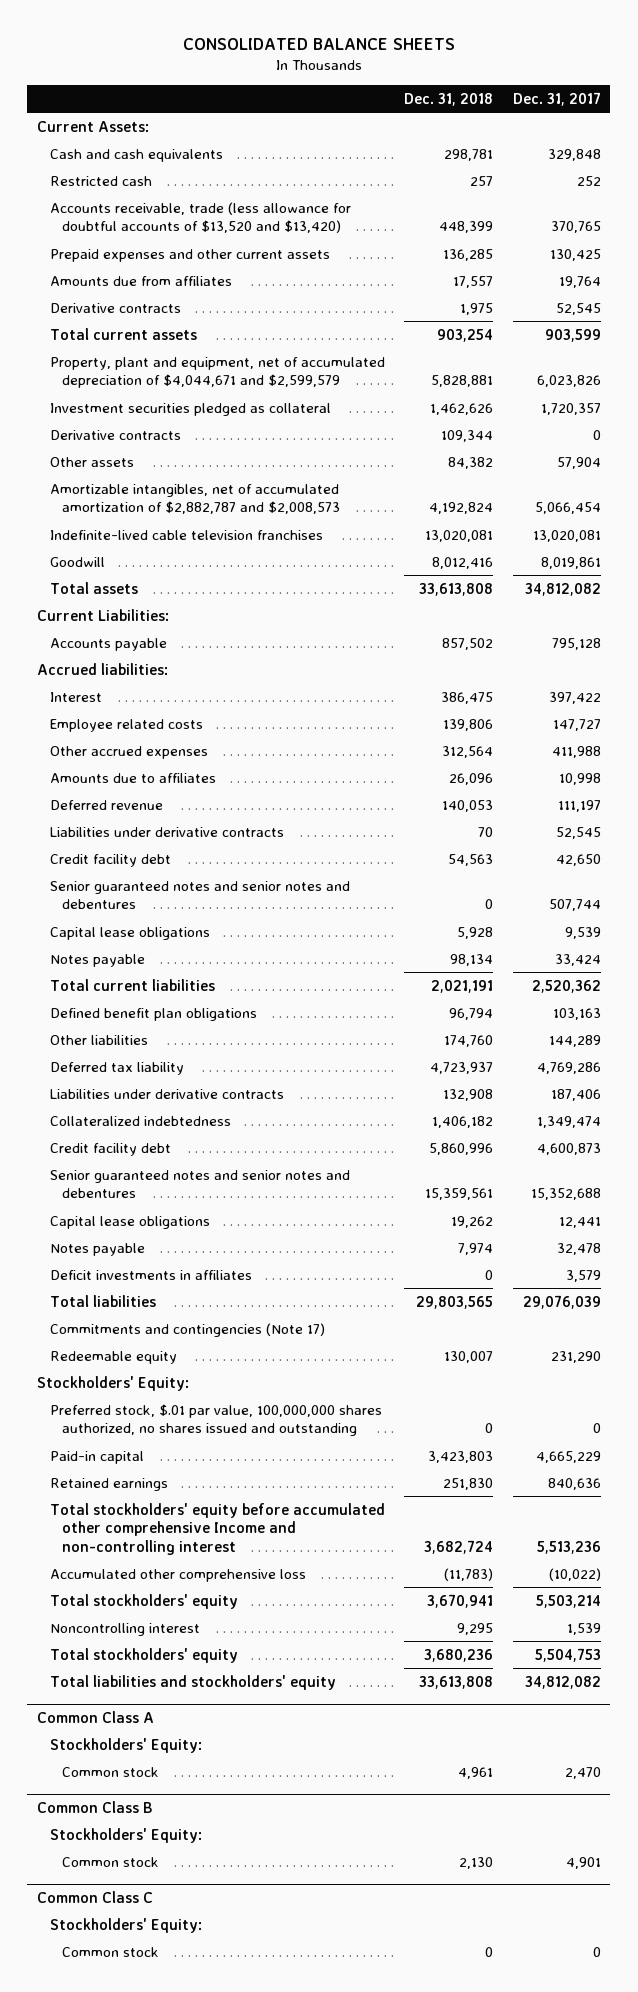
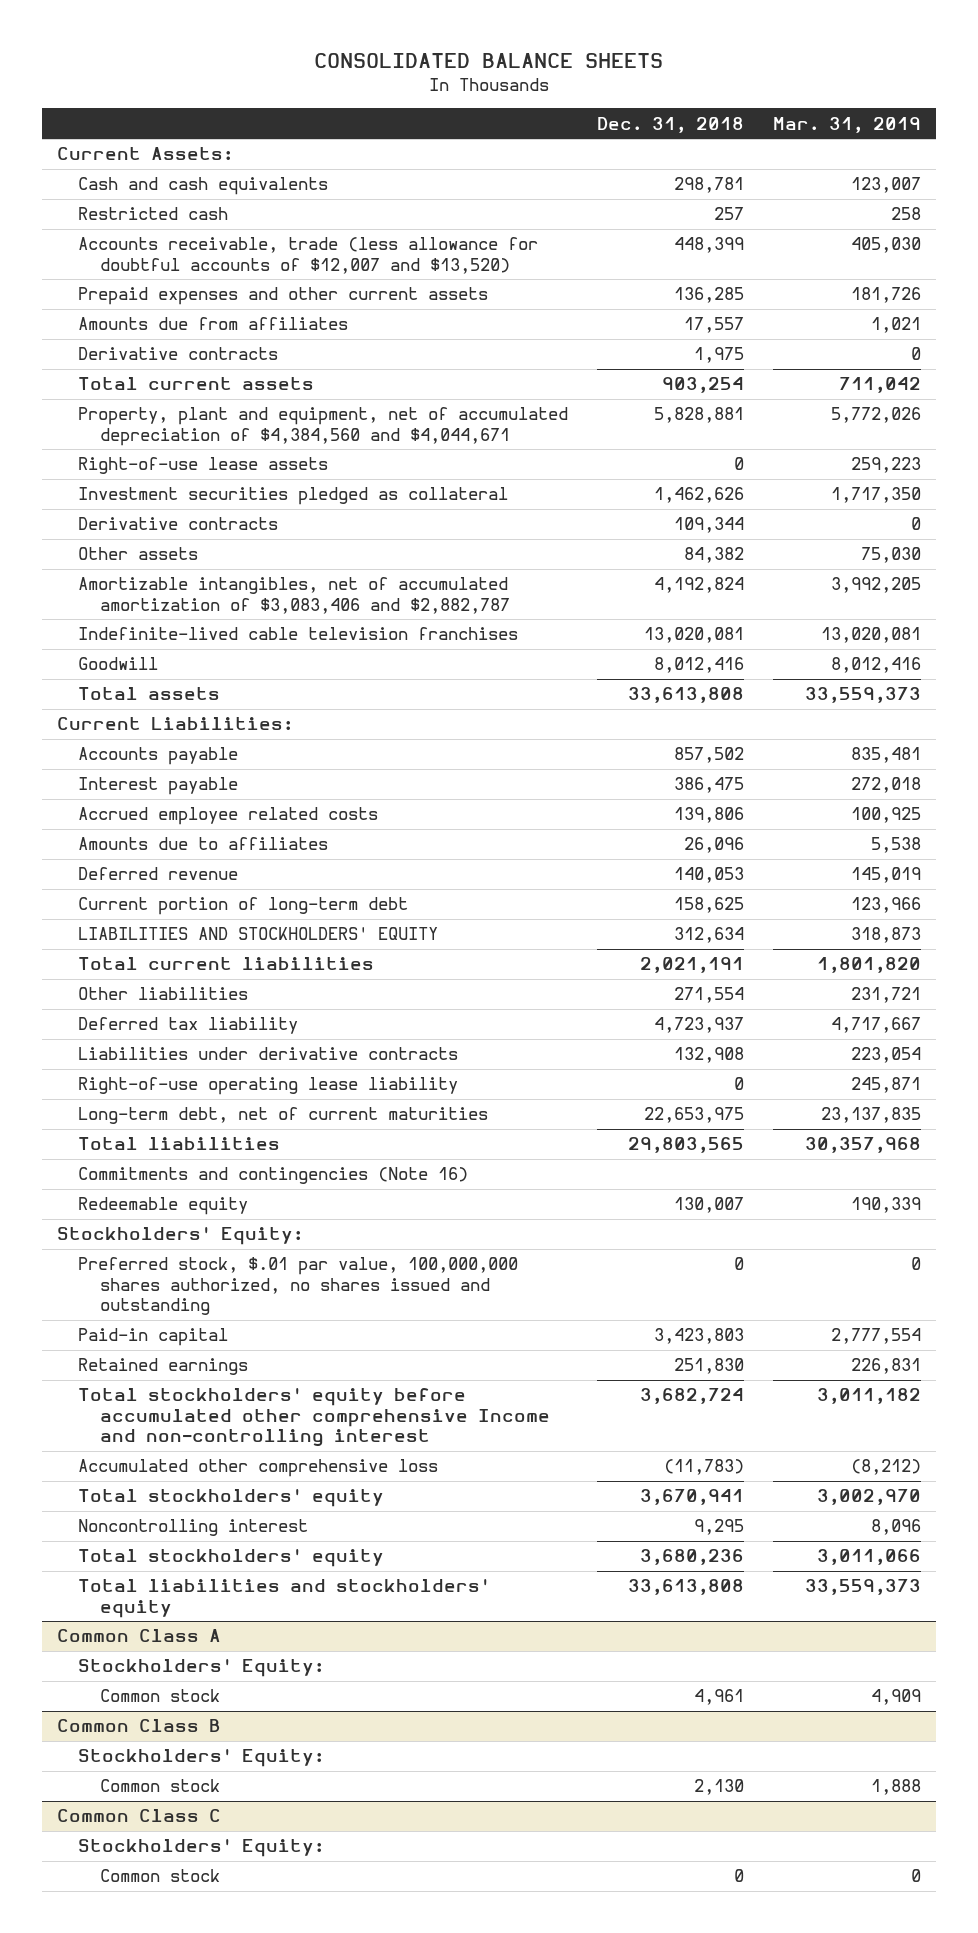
[512,91,601,106] Dec. 31, 2017 -> none
none -> [773,116,922,133] Mar. 31, 2019
[49,201,351,234] Accounts receivable, trade (less allowance for doubtful accounts of $13,520 and $13,420) -> [78,237,539,274] Accounts receivable, trade (less allowance for doubtful accounts of $12,007 and $13,520)
[49,356,385,389] Property, plant and equipment, net of accumulated depreciation of $4,044,671 and $2,599,579 -> [78,407,569,446] Property, plant and equipment, net of accumulated depreciation of $4,384,560 and $4,044,671
none -> [78,457,329,475] Right-of-use lease assets
[49,483,341,515] Amortizable intangibles, net of accumulated amortization of $2,882,787 and $2,008,573 -> [78,577,510,614] Amortizable intangibles, net of accumulated amortization of $3,083,406 and $2,882,787
[37,662,169,675] Accrued liabilities: -> none
[49,745,208,759] Other accrued expenses -> none
[49,691,102,702] Interest -> [78,777,239,796] Interest payable
[49,718,203,732] Employee related costs -> [78,807,379,826] Accrued employee related costs
[49,826,284,837] Liabilities under derivative contracts -> none
[49,853,171,867] Credit facility debt -> none
[49,880,350,910] Senior guaranteed notes and senior notes and debentures -> none
[49,926,210,940] Capital lease obligations -> none
[49,953,145,967] Notes payable -> none
none -> [78,897,409,916] Current portion of long-term debt
none -> [78,927,439,941] LIABILITIES AND STOCKHOLDERS' EQUITY
[49,1007,257,1021] Defined benefit plan obligations -> none
[444,1034,494,1047] 174,760 -> [674,987,745,1004] 271,554
[49,1115,231,1126] Collateralized indebtedness -> none
[49,1142,171,1156] Credit facility debt -> none
[49,1169,350,1199] Senior guaranteed notes and senior notes and debentures -> none
[49,1215,210,1229] Capital lease obligations -> none
[49,1242,145,1256] Notes payable -> none
[49,1269,252,1280] Deficit investments in affiliates -> none
none -> [78,1077,459,1096] Right-of-use operating lease liability
none -> [78,1107,489,1125] Long-term debt, net of current maturities
[49,1322,325,1337] Commitments and contingencies (Note 17) -> [78,1167,469,1185] Commitments and contingencies (Note 16)

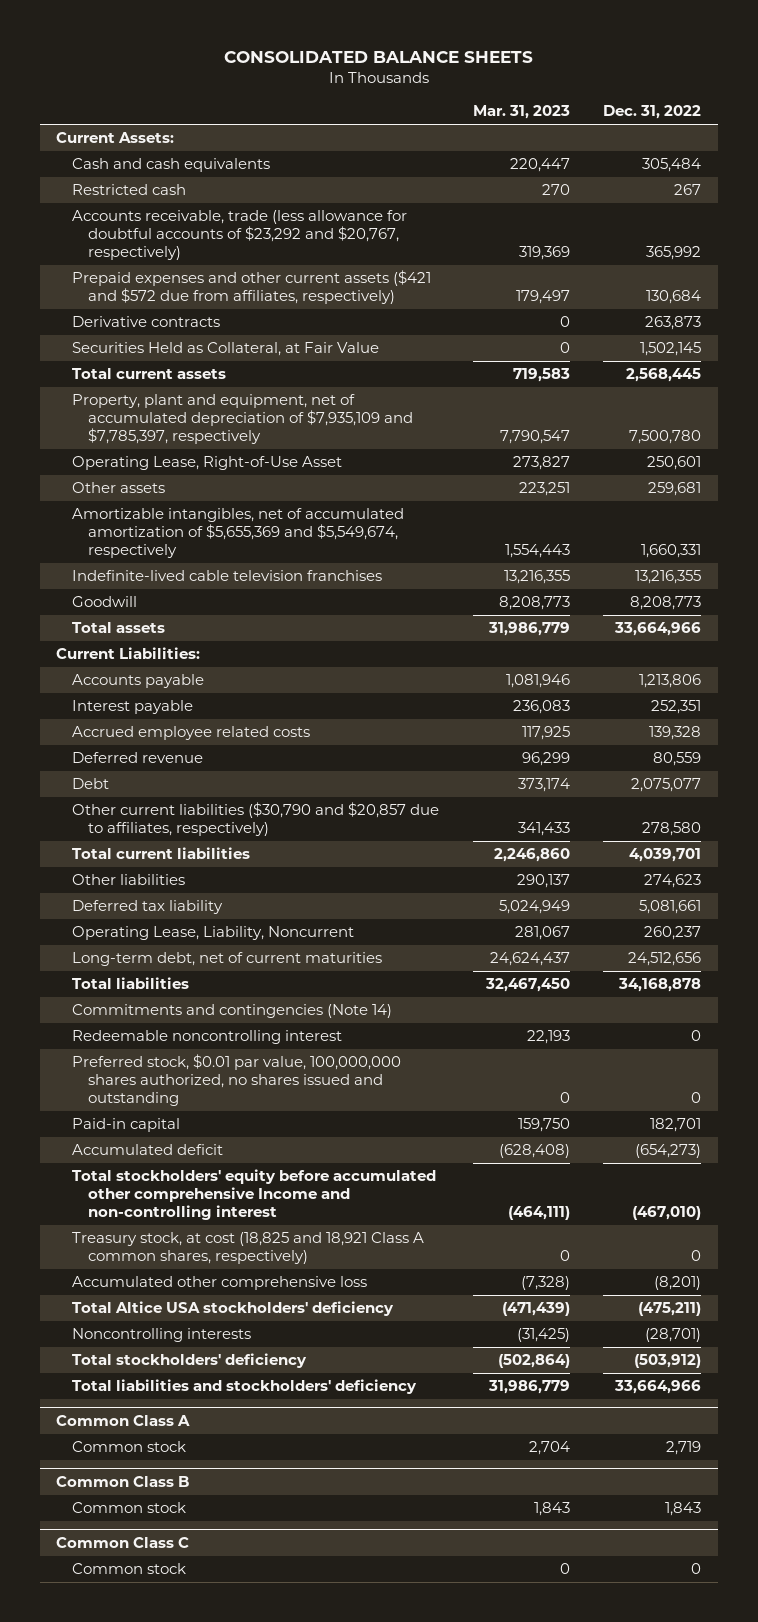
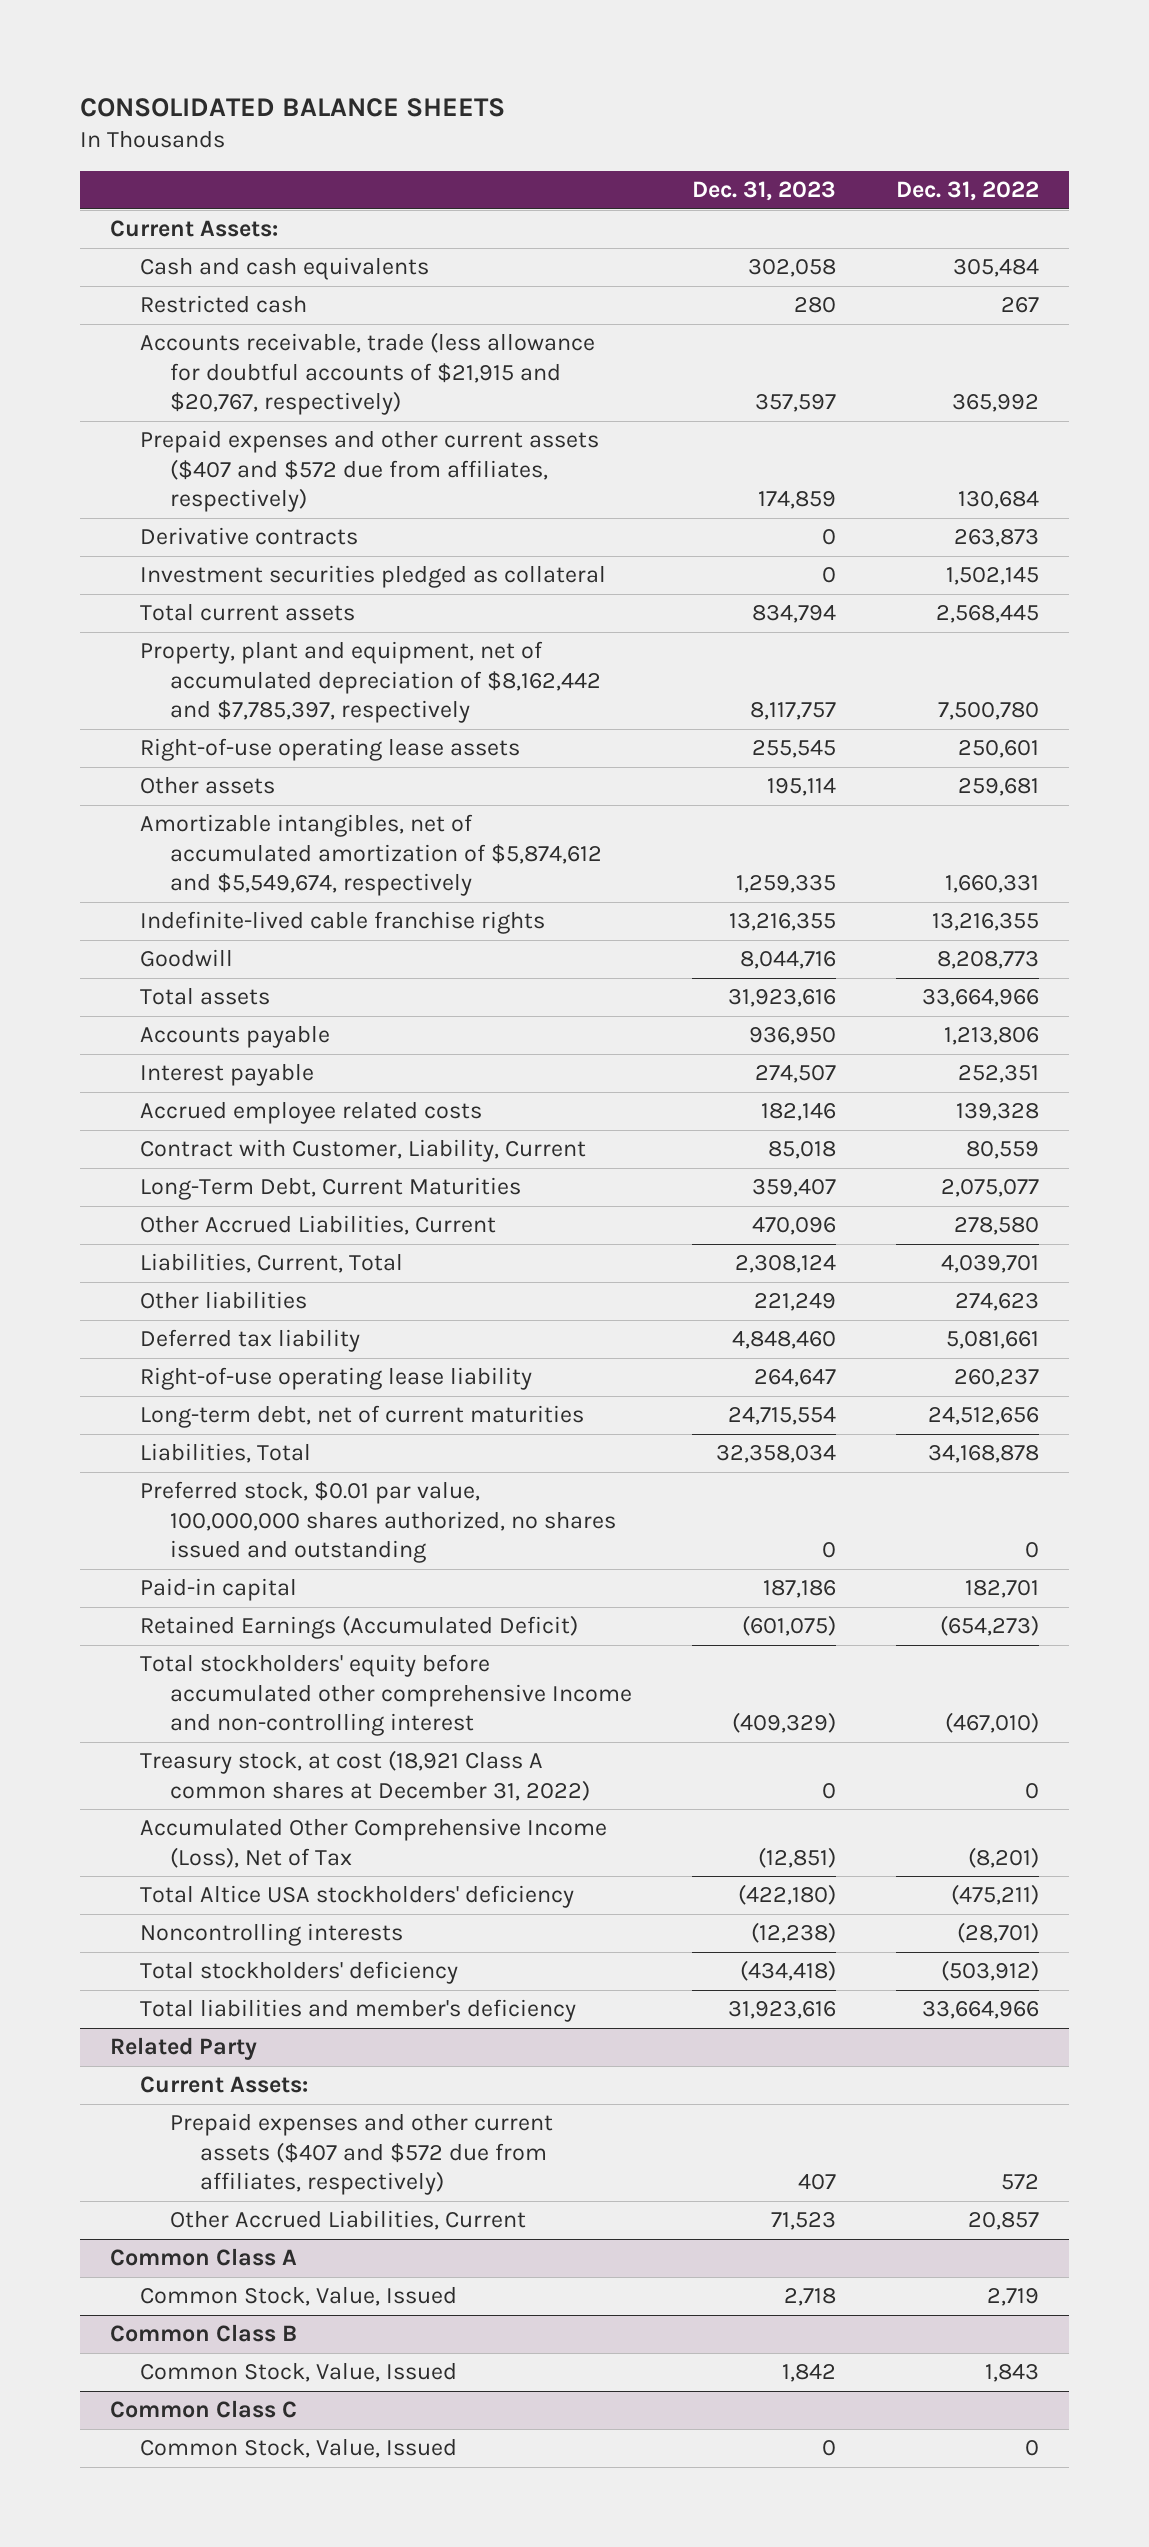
[472,105,570,120] Mar. 31, 2023 -> none
none -> [691,181,836,202] Dec. 31, 2023
[72,210,408,261] Accounts receivable, trade (less allowance for doubtful accounts of $23,292 and $20,767, respectively) -> [139,332,595,416] Accounts receivable, trade (less allowance for doubtful accounts of $21,915 and $20,767, respectively)
[72,270,432,305] Prepaid expenses and other current assets ($421 and $572 due from affiliates, respectively) -> [139,430,599,513] Prepaid expenses and other current assets ($407 and $572 due from affiliates, respectively)
[72,342,380,357] Securities Held as Collateral, at Fair Value -> [139,565,606,589] Investment securities pledged as collateral
[72,394,414,445] Property, plant and equipment, net of accumulated depreciation of $7,935,109 and $7,785,397, respectively -> [139,641,601,724] Property, plant and equipment, net of accumulated depreciation of $8,162,442 and $7,785,397, respectively
[72,456,343,471] Operating Lease, Right-of-Use Asset -> [139,738,520,762] Right-of-use operating lease assets
[72,508,405,559] Amortizable intangibles, net of accumulated amortization of $5,655,369 and $5,549,674, respectively -> [139,814,602,897] Amortizable intangibles, net of accumulated amortization of $5,874,612 and $5,549,674, respectively
[72,570,383,582] Indefinite-lived cable television franchises -> [139,911,545,935] Indefinite-lived cable franchise rights
[56,647,201,660] Current Liabilities: -> none
[72,752,204,764] Deferred revenue -> [139,1139,586,1163] Contract with Customer, Liability, Current
[72,778,110,790] Debt -> [139,1177,521,1201] Long-Term Debt, Current Maturities
[72,802,440,837] Other current liabilities ($30,790 and $20,857 due to affiliates, respectively) -> [139,1215,496,1236] Other Accrued Liabilities, Current
[72,847,251,860] Total current liabilities -> [139,1253,403,1274] Liabilities, Current, Total
[72,926,355,941] Operating Lease, Liability, Noncurrent -> [139,1367,532,1391] Right-of-use operating lease liability
[72,1004,393,1019] Commitments and contingencies (Note 14) -> none
[72,1030,343,1045] Redeemable noncontrolling interest -> none
[72,977,190,990] Total liabilities -> [139,1443,311,1464] Liabilities, Total
[72,1144,224,1156] Accumulated deficit -> [139,1615,578,1640] Retained Earnings (Accumulated Deficit)
[72,1232,425,1265] Treasury stock, at cost (18,825 and 18,921 Class A common shares, respectively) -> [139,1750,590,1801] Treasury stock, at cost (18,921 Class A common shares at December 31, 2022)
[72,1276,368,1291] Accumulated other comprehensive loss -> [139,1818,607,1868] Accumulated Other Comprehensive Income (Loss), Net of Tax
[72,1379,418,1395] Total liabilities and stockholders' deficiency -> [139,1999,576,2023] Total liabilities and member's deficiency
none -> [109,2037,257,2061] Related Party
none -> [139,2076,308,2094] Current Assets:
none -> [169,2113,553,2196] Prepaid expenses and other current assets ($407 and $572 due from affiliates, respectively)
none -> [169,2210,526,2231] Other Accrued Liabilities, Current
[72,1441,187,1453] Common stock -> [139,2286,457,2307] Common Stock, Value, Issued
[72,1502,187,1514] Common stock -> [139,2362,457,2383] Common Stock, Value, Issued
[72,1563,187,1575] Common stock -> [139,2438,457,2459] Common Stock, Value, Issued

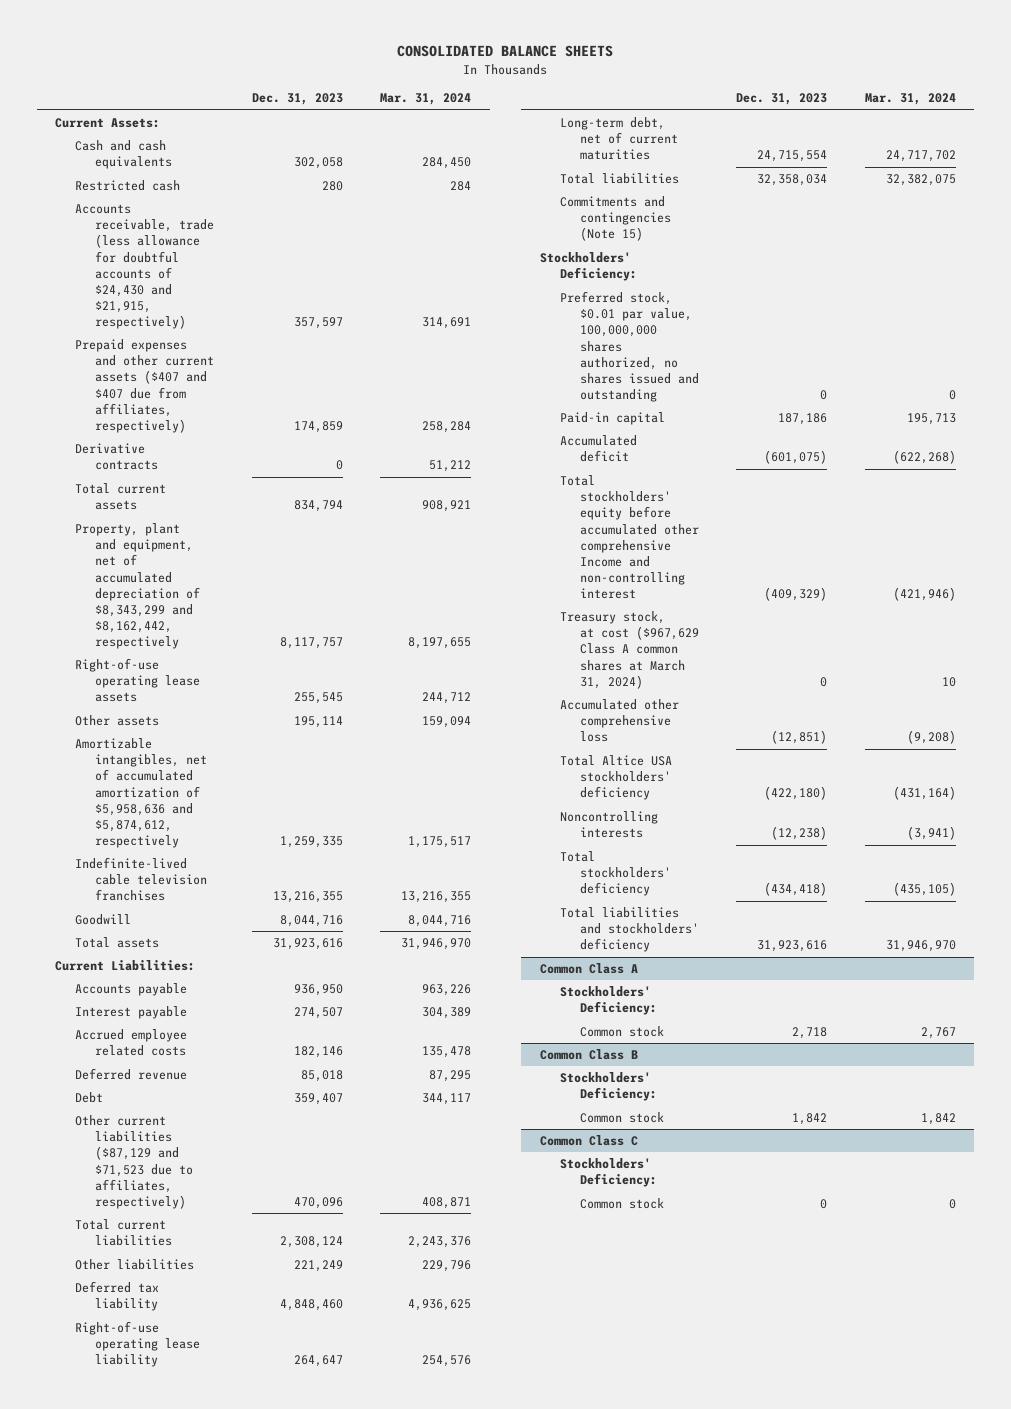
[895,181,1039,202] Dec. 31, 2022 -> none
none -> [379,93,471,106] Mar. 31, 2024
[139,332,595,416] Accounts receivable, trade (less allowance for doubtful accounts of $21,915 and $20,767, respectively) -> [75,204,215,329] Accounts receivable, trade (less allowance for doubtful accounts of $24,430 and $21,915, respectively)
[139,430,599,513] Prepaid expenses and other current assets ($407 and $572 due from affiliates, respectively) -> [75,339,215,433] Prepaid expenses and other current assets ($407 and $407 due from affiliates, respectively)
[139,565,606,589] Investment securities pledged as collateral -> none
[139,641,601,724] Property, plant and equipment, net of accumulated depreciation of $8,162,442 and $7,785,397, respectively -> [75,523,201,649] Property, plant and equipment, net of accumulated depreciation of $8,343,299 and $8,162,442, respectively
[139,814,602,897] Amortizable intangibles, net of accumulated amortization of $5,874,612 and $5,549,674, respectively -> [75,738,208,848] Amortizable intangibles, net of accumulated amortization of $5,958,636 and $5,874,612, respectively
[139,911,545,935] Indefinite-lived cable franchise rights -> [75,857,208,902] Indefinite-lived cable television franchises
none -> [55,960,196,972] Current Liabilities:
[139,1139,586,1163] Contract with Customer, Liability, Current -> [75,1068,188,1081] Deferred revenue
[139,1177,521,1201] Long-Term Debt, Current Maturities -> [75,1092,104,1104] Debt
[139,1215,496,1236] Other Accrued Liabilities, Current -> [75,1115,194,1209] Other current liabilities ($87,129 and $71,523 due to affiliates, respectively)
[139,1253,403,1274] Liabilities, Current, Total -> [75,1219,173,1247] Total current liabilities
[139,1443,311,1464] Liabilities, Total -> [559,173,679,185] Total liabilities
none -> [559,196,671,242] Commitments and contingencies (Note 15)
none -> [539,252,637,282] Stockholders' Deficiency:
[139,1615,578,1640] Retained Earnings (Accumulated Deficit) -> [559,435,637,463] Accumulated deficit
[139,1750,590,1801] Treasury stock, at cost (18,921 Class A common shares at December 31, 2022) -> [559,611,699,689] Treasury stock, at cost ($967,629 Class A common shares at March 31, 2024)
[139,1818,607,1868] Accumulated Other Comprehensive Income (Loss), Net of Tax -> [559,699,679,743] Accumulated other comprehensive loss
[109,2037,257,2061] Related Party -> none
[139,2076,308,2094] Current Assets: -> none
[169,2113,553,2196] Prepaid expenses and other current assets ($407 and $572 due from affiliates, respectively) -> none
[169,2210,526,2231] Other Accrued Liabilities, Current -> none
[139,1999,576,2023] Total liabilities and member's deficiency -> [559,907,699,953] Total liabilities and stockholders' deficiency
none -> [559,986,657,1016] Stockholders' Deficiency:
[139,2286,457,2307] Common Stock, Value, Issued -> [579,1026,664,1038] Common stock
none -> [559,1072,657,1102] Stockholders' Deficiency:
[139,2362,457,2383] Common Stock, Value, Issued -> [579,1112,664,1124] Common stock
none -> [559,1158,657,1188] Stockholders' Deficiency:
[139,2438,457,2459] Common Stock, Value, Issued -> [579,1198,664,1210] Common stock

